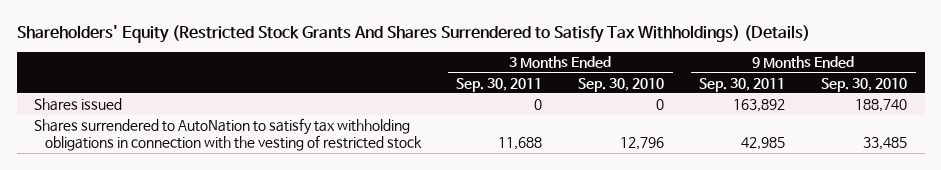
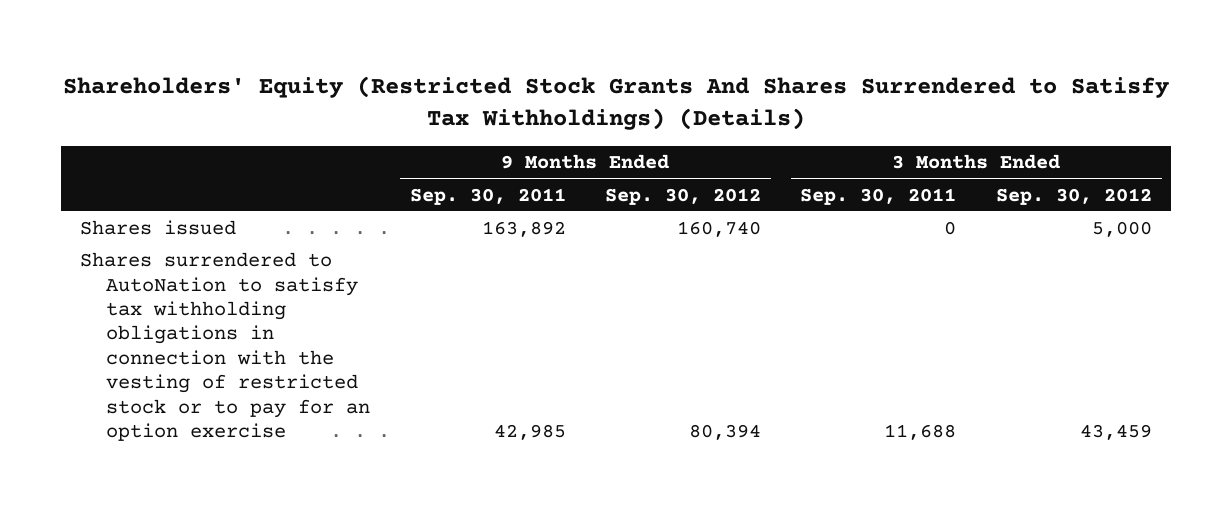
[577,77,664,92] Sep. 30, 2010 -> none
[820,77,907,92] Sep. 30, 2010 -> none
none -> [604,187,761,205] Sep. 30, 2012
none -> [995,187,1152,205] Sep. 30, 2012
[34,118,422,152] Shares surrendered to AutoNation to satisfy tax withholding obligations in connection with the vesting of restricted stock -> [80,252,371,441] Shares surrendered to AutoNation to satisfy tax withholding obligations in connection with the vesting of restricted stock or to pay for an option exercise

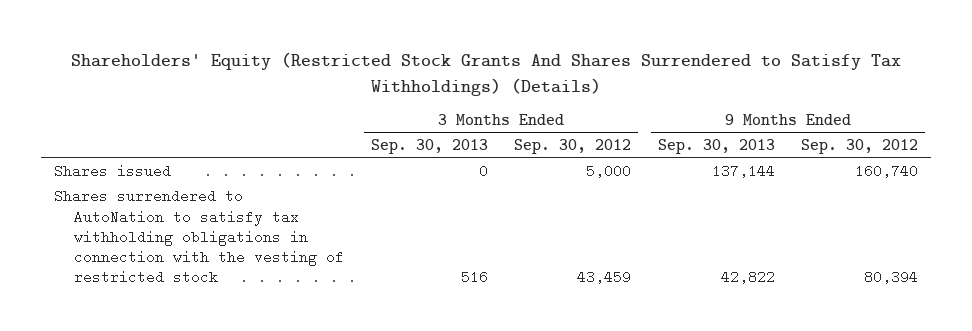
[409,187,566,205] Sep. 30, 2011 -> none
[800,187,957,205] Sep. 30, 2011 -> none
none -> [370,139,488,155] Sep. 30, 2013
none -> [657,139,775,155] Sep. 30, 2013
[80,252,371,441] Shares surrendered to AutoNation to satisfy tax withholding obligations in connection with the vesting of restricted stock or to pay for an option exercise -> [54,189,345,285] Shares surrendered to AutoNation to satisfy tax withholding obligations in connection with the vesting of restricted stock

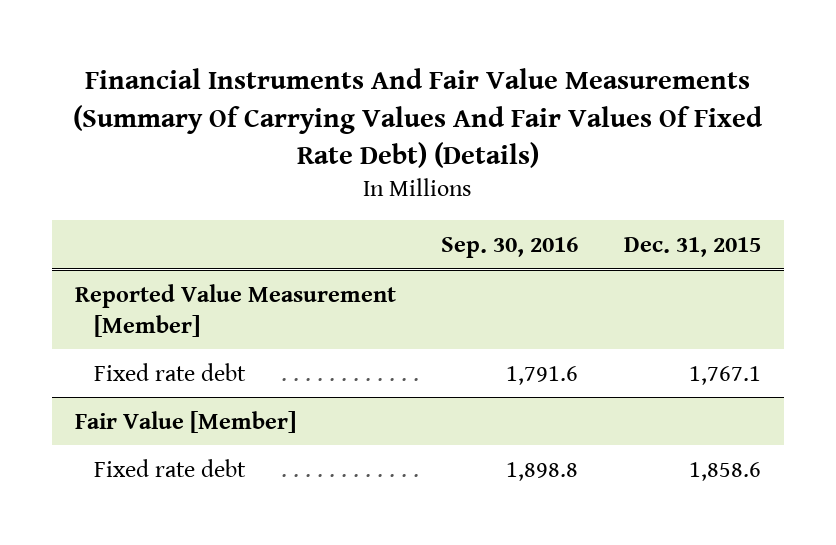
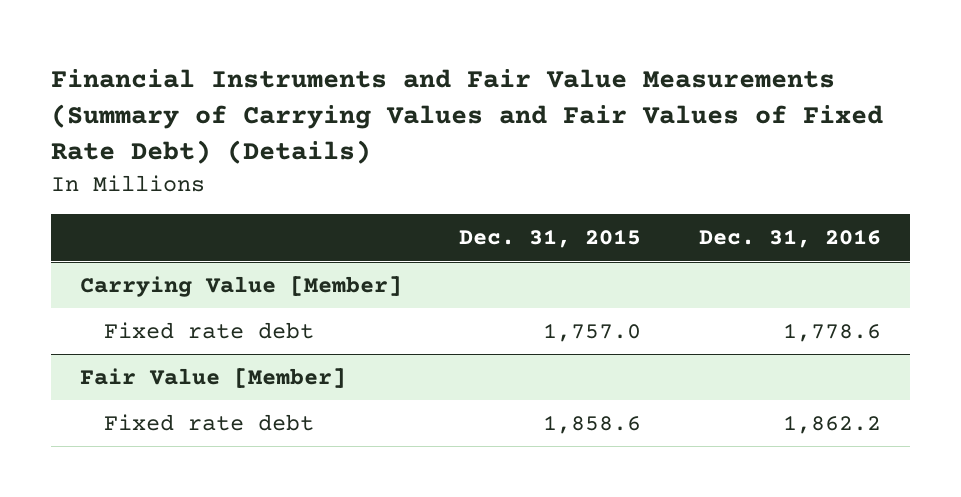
[72,68,763,168] Financial Instruments And Fair Value Measurements (Summary Of Carrying Values And Fair Values Of Fixed Rate Debt) (Details) -> [50,69,883,165] Financial Instruments and Fair Value Measurements (Summary of Carrying Values and Fair Values of Fixed Rate Debt) (Details)
[441,236,579,258] Sep. 30, 2016 -> none
none -> [699,229,882,249] Dec. 31, 2016
[74,283,396,337] Reported Value Measurement [Member] -> [79,276,402,298] Carrying Value [Member]
[689,365,762,385] 1,767.1 -> [543,323,642,343] 1,757.0

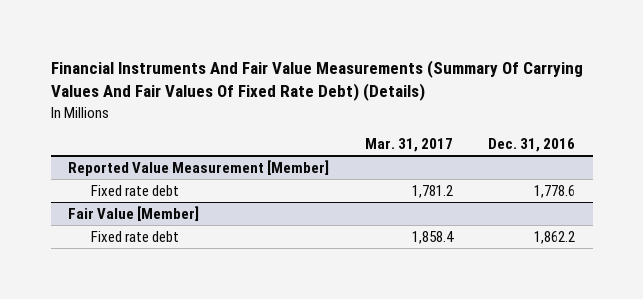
[50,69,883,165] Financial Instruments and Fair Value Measurements (Summary of Carrying Values and Fair Values of Fixed Rate Debt) (Details) -> [50,60,583,102] Financial Instruments And Fair Value Measurements (Summary Of Carrying Values And Fair Values Of Fixed Rate Debt) (Details)
[459,229,642,249] Dec. 31, 2015 -> none
none -> [364,138,453,153] Mar. 31, 2017
[79,276,402,298] Carrying Value [Member] -> [68,159,330,176] Reported Value Measurement [Member]

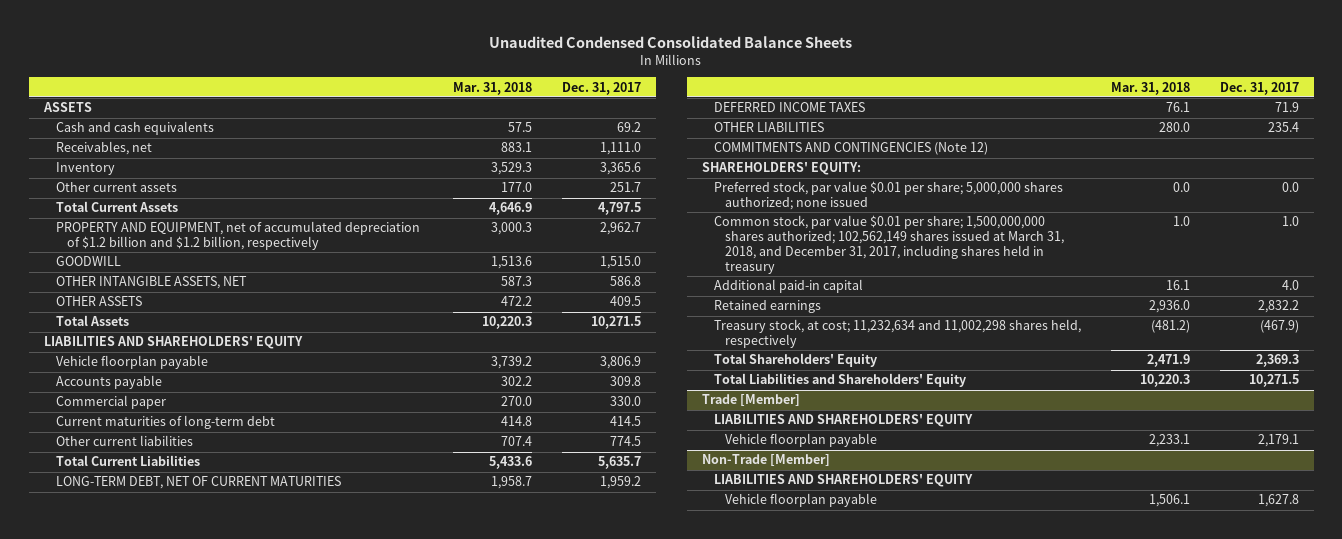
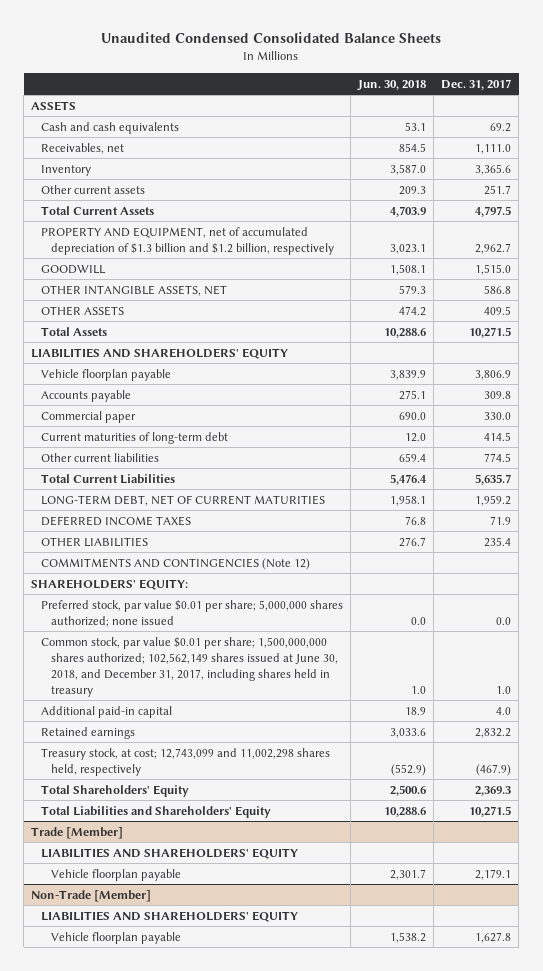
[452,81,532,95] Mar. 31, 2018 -> none
none -> [357,79,427,91] Jun. 30, 2018
[55,221,420,251] PROPERTY AND EQUIPMENT, net of accumulated depreciation of $1.2 billion and $1.2 billion, respectively -> [41,226,334,255] PROPERTY AND EQUIPMENT, net of accumulated depreciation of $1.3 billion and $1.2 billion, respectively
[713,215,1065,274] Common stock, par value $0.01 per share; 1,500,000,000 shares authorized; 102,562,149 shares issued at March 31, 2018, and December 31, 2017, including shares held in treasury -> [41,636,338,697] Common stock, par value $0.01 per share; 1,500,000,000 shares authorized; 102,562,149 shares issued at June 30, 2018, and December 31, 2017, including shares held in treasury
[713,319,1081,349] Treasury stock, at cost; 11,232,634 and 11,002,298 shares held, respectively -> [41,747,331,776] Treasury stock, at cost; 12,743,099 and 11,002,298 shares held, respectively

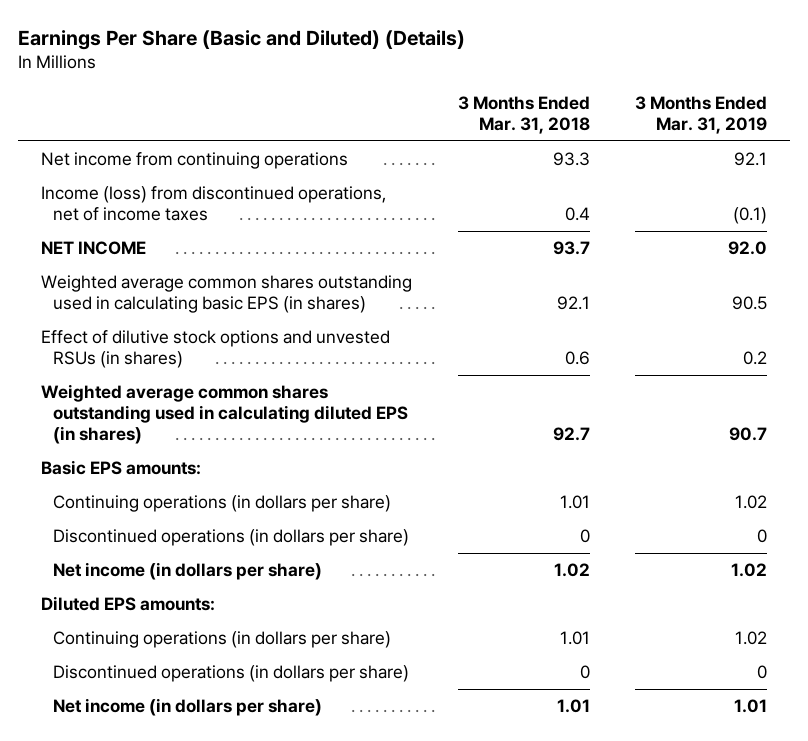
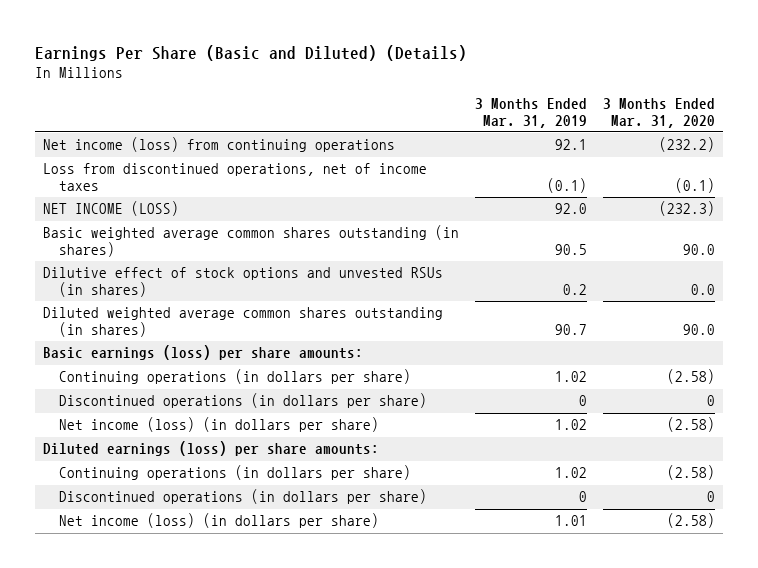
[457,95,590,134] 3 Months Ended Mar. 31, 2018 -> none
none -> [603,97,716,128] 3 Months Ended Mar. 31, 2020
[40,152,348,170] Net income from continuing operations -> [43,137,396,153] Net income (loss) from continuing operations
[40,186,387,222] Income (loss) from discontinued operations, net of income taxes -> [43,163,428,192] Loss from discontinued operations, net of income taxes
[40,241,146,256] NET INCOME -> [43,201,180,217] NET INCOME (LOSS)
[40,275,412,314] Weighted average common shares outstanding used in calculating basic EPS (in shares) -> [43,225,460,258] Basic weighted average common shares outstanding (in shares)
[40,330,390,369] Effect of dilutive stock options and unvested RSUs (in shares) -> [43,267,444,298] Dilutive effect of stock options and unvested RSUs (in shares)
[40,384,408,445] Weighted average common shares outstanding used in calculating diluted EPS (in shares) -> [43,307,444,338] Diluted weighted average common shares outstanding (in shares)
[40,460,201,476] Basic EPS amounts: -> [43,345,364,361] Basic earnings (loss) per share amounts:
[52,562,322,581] Net income (in dollars per share) -> [59,417,380,433] Net income (loss) (in dollars per share)
[40,596,215,612] Diluted EPS amounts: -> [43,441,380,457] Diluted earnings (loss) per share amounts:
[52,698,322,717] Net income (in dollars per share) -> [59,513,380,529] Net income (loss) (in dollars per share)

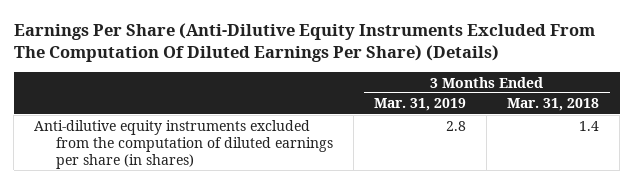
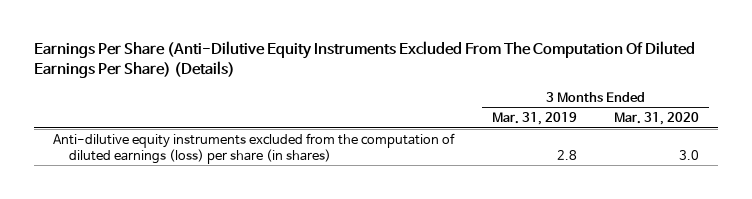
[507,98,600,112] Mar. 31, 2018 -> none
none -> [614,112,700,126] Mar. 31, 2020
[34,119,333,169] Anti-dilutive equity instruments excluded from the computation of diluted earnings per share (in shares) -> [53,132,456,164] Anti-dilutive equity instruments excluded from the computation of diluted earnings (loss) per share (in shares)

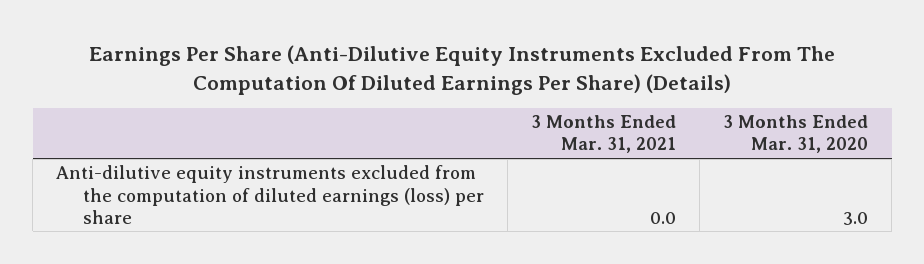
[491,112,577,126] Mar. 31, 2019 -> none
none -> [531,115,677,154] 3 Months Ended Mar. 31, 2021
[53,132,456,164] Anti-dilutive equity instruments excluded from the computation of diluted earnings (loss) per share (in shares) -> [56,165,485,224] Anti-dilutive equity instruments excluded from the computation of diluted earnings (loss) per share

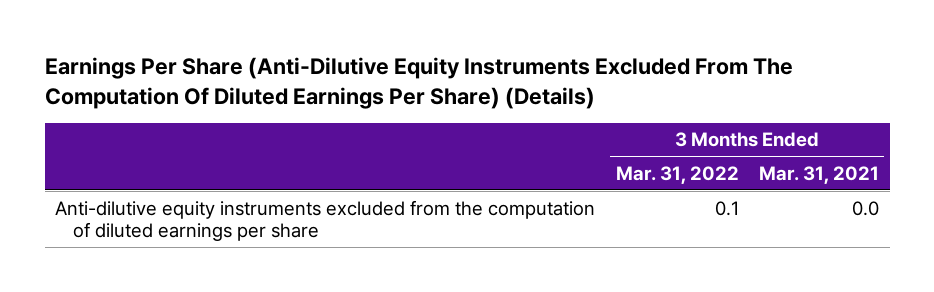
[723,115,869,154] 3 Months Ended Mar. 31, 2020 -> none
none -> [615,165,739,184] Mar. 31, 2022
[56,165,485,224] Anti-dilutive equity instruments excluded from the computation of diluted earnings (loss) per share -> [54,199,595,242] Anti-dilutive equity instruments excluded from the computation of diluted earnings per share

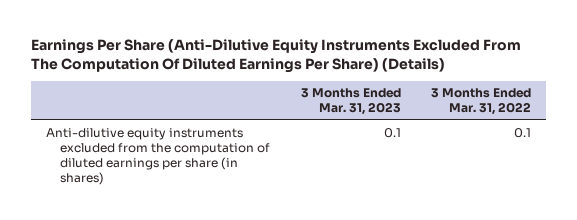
[759,165,880,184] Mar. 31, 2021 -> none
none -> [300,88,401,115] 3 Months Ended Mar. 31, 2023
[54,199,595,242] Anti-dilutive equity instruments excluded from the computation of diluted earnings per share -> [46,128,271,185] Anti-dilutive equity instruments excluded from the computation of diluted earnings per share (in shares)

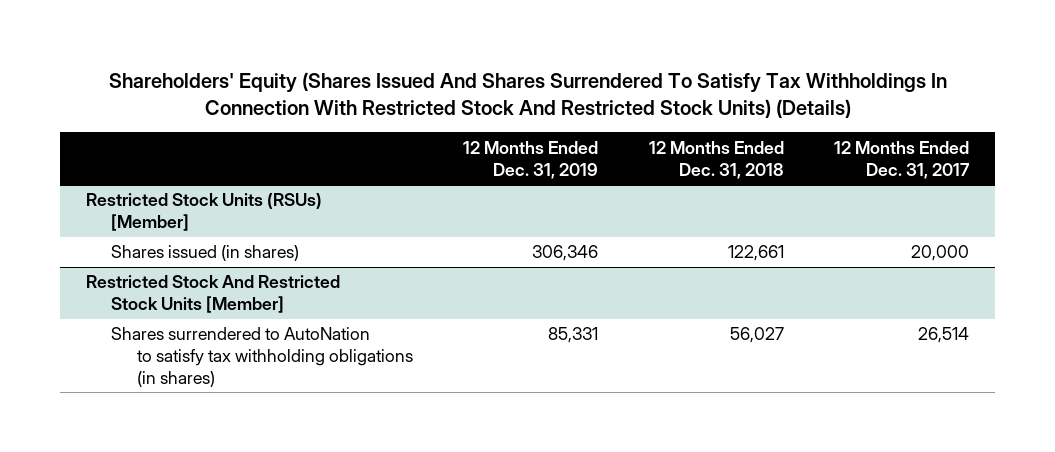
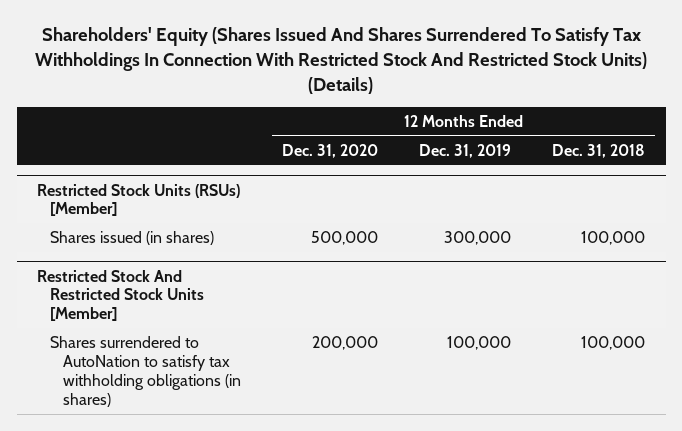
[834,140,971,179] 12 Months Ended Dec. 31, 2017 -> none
none -> [282,143,379,158] Dec. 31, 2020
[532,245,599,262] 306,346 -> [444,231,512,246] 300,000
[727,245,784,262] 122,661 -> [581,231,646,246] 100,000
[548,327,599,344] 85,331 -> [447,336,512,351] 100,000
[729,327,784,344] 56,027 -> [581,336,646,351] 100,000

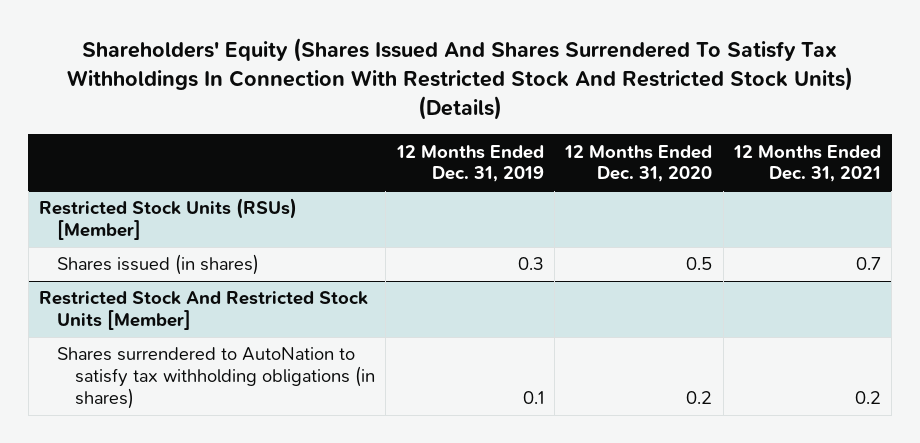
[552,143,646,158] Dec. 31, 2018 -> none
none -> [733,144,882,183] 12 Months Ended Dec. 31, 2021
[311,231,379,246] 500,000 -> [686,257,713,271] 0.5
[444,231,512,246] 300,000 -> [517,257,544,271] 0.3
[312,336,379,351] 200,000 -> [686,390,713,404] 0.2
[447,336,512,351] 100,000 -> [522,390,544,404] 0.1

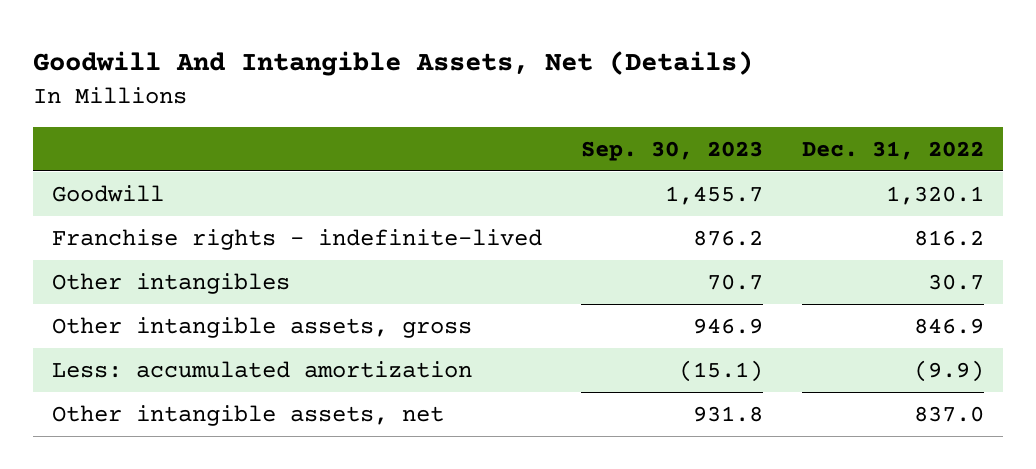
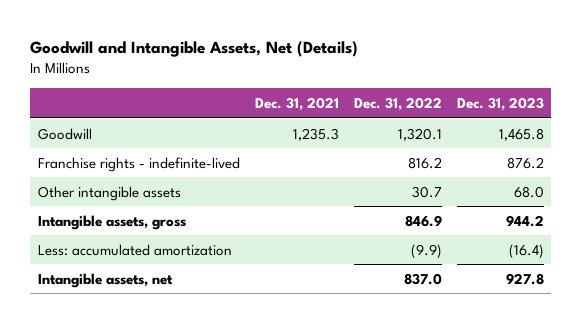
[32,51,753,77] Goodwill And Intangible Assets, Net (Details) -> [30,41,359,58] Goodwill and Intangible Assets, Net (Details)
[580,140,763,161] Sep. 30, 2023 -> none
none -> [254,97,339,112] Dec. 31, 2021
none -> [456,97,544,112] Dec. 31, 2023
[51,273,290,295] Other intangibles -> [37,185,181,201] Other intangible assets
[51,317,472,339] Other intangible assets, gross -> [37,214,186,230] Intangible assets, gross
[51,405,444,427] Other intangible assets, net -> [37,272,173,288] Intangible assets, net

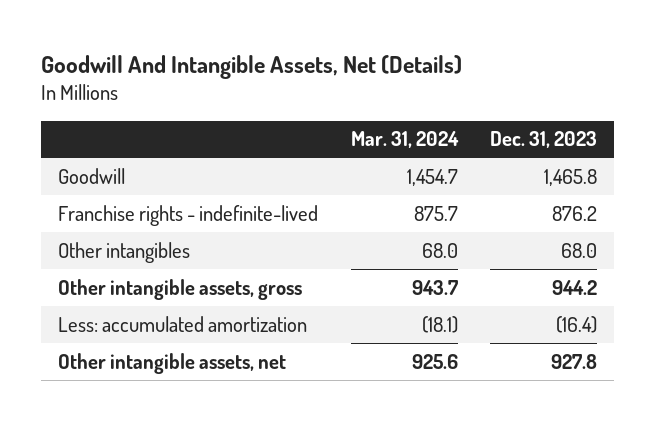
[30,41,359,58] Goodwill and Intangible Assets, Net (Details) -> [41,54,463,79] Goodwill And Intangible Assets, Net (Details)
[254,97,339,112] Dec. 31, 2021 -> none
[353,97,442,112] Dec. 31, 2022 -> none
none -> [350,131,459,149] Mar. 31, 2024
[37,185,181,201] Other intangible assets -> [57,241,190,263] Other intangibles
[37,214,186,230] Intangible assets, gross -> [57,278,302,300] Other intangible assets, gross
[37,272,173,288] Intangible assets, net -> [57,352,286,374] Other intangible assets, net

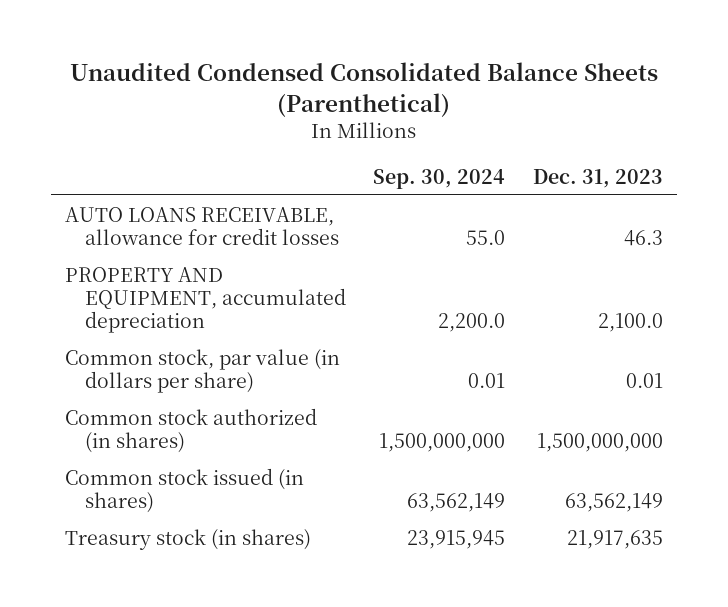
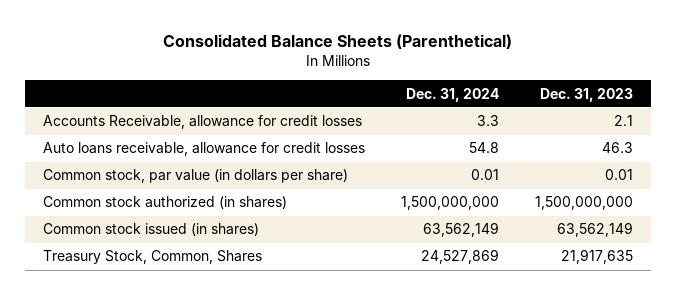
[69,62,658,117] Unaudited Condensed Consolidated Balance Sheets (Parenthetical) -> [163,34,513,50] Consolidated Balance Sheets (Parenthetical)
[373,168,506,189] Sep. 30, 2024 -> none
none -> [406,87,500,102] Dec. 31, 2024
[64,266,346,334] PROPERTY AND EQUIPMENT, accumulated depreciation -> none
none -> [43,115,363,130] Accounts Receivable, allowance for credit losses
[64,206,339,245] AUTO LOANS RECEIVABLE, allowance for credit losses -> [43,142,366,157] Auto loans receivable, allowance for credit losses
[64,528,311,550] Treasury stock (in shares) -> [43,250,263,265] Treasury Stock, Common, Shares

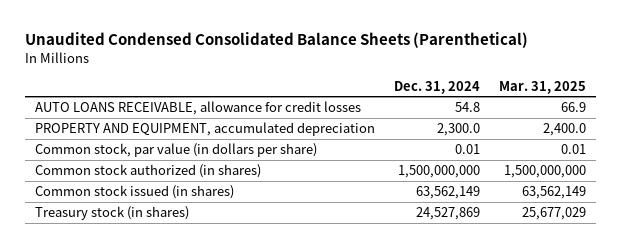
[163,34,513,50] Consolidated Balance Sheets (Parenthetical) -> [24,32,528,49] Unaudited Condensed Consolidated Balance Sheets (Parenthetical)
[539,87,633,102] Dec. 31, 2023 -> none
none -> [499,80,587,94] Mar. 31, 2025
[43,115,363,130] Accounts Receivable, allowance for credit losses -> none
[43,142,366,157] Auto loans receivable, allowance for credit losses -> [34,101,361,116] AUTO LOANS RECEIVABLE, allowance for credit losses
none -> [34,122,375,137] PROPERTY AND EQUIPMENT, accumulated depreciation
[43,250,263,265] Treasury Stock, Common, Shares -> [34,206,189,221] Treasury stock (in shares)

